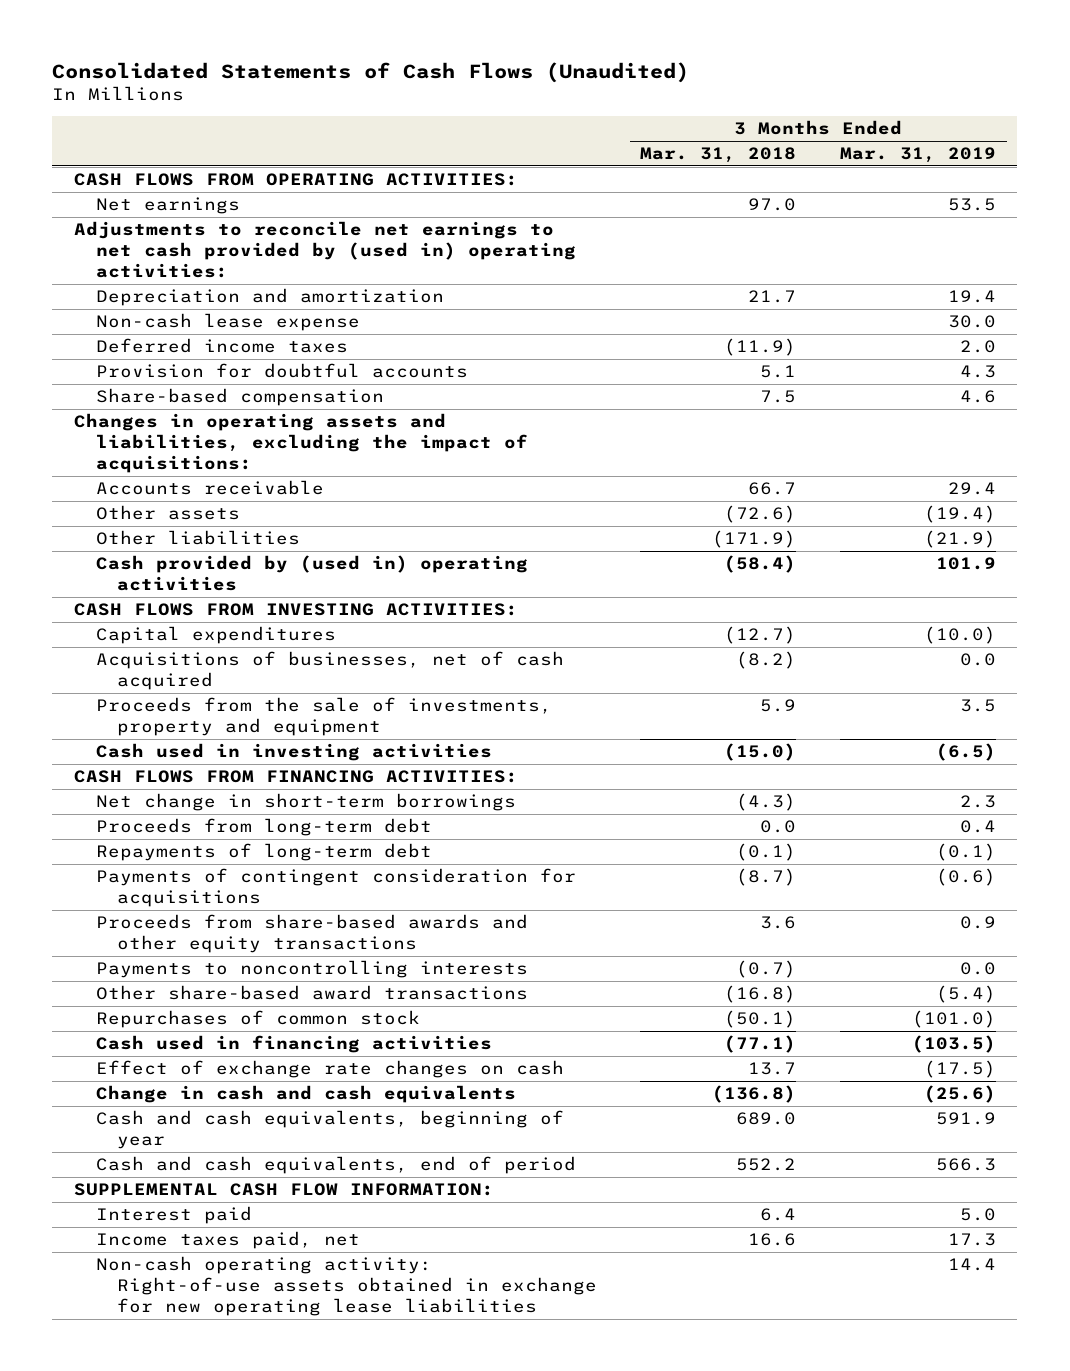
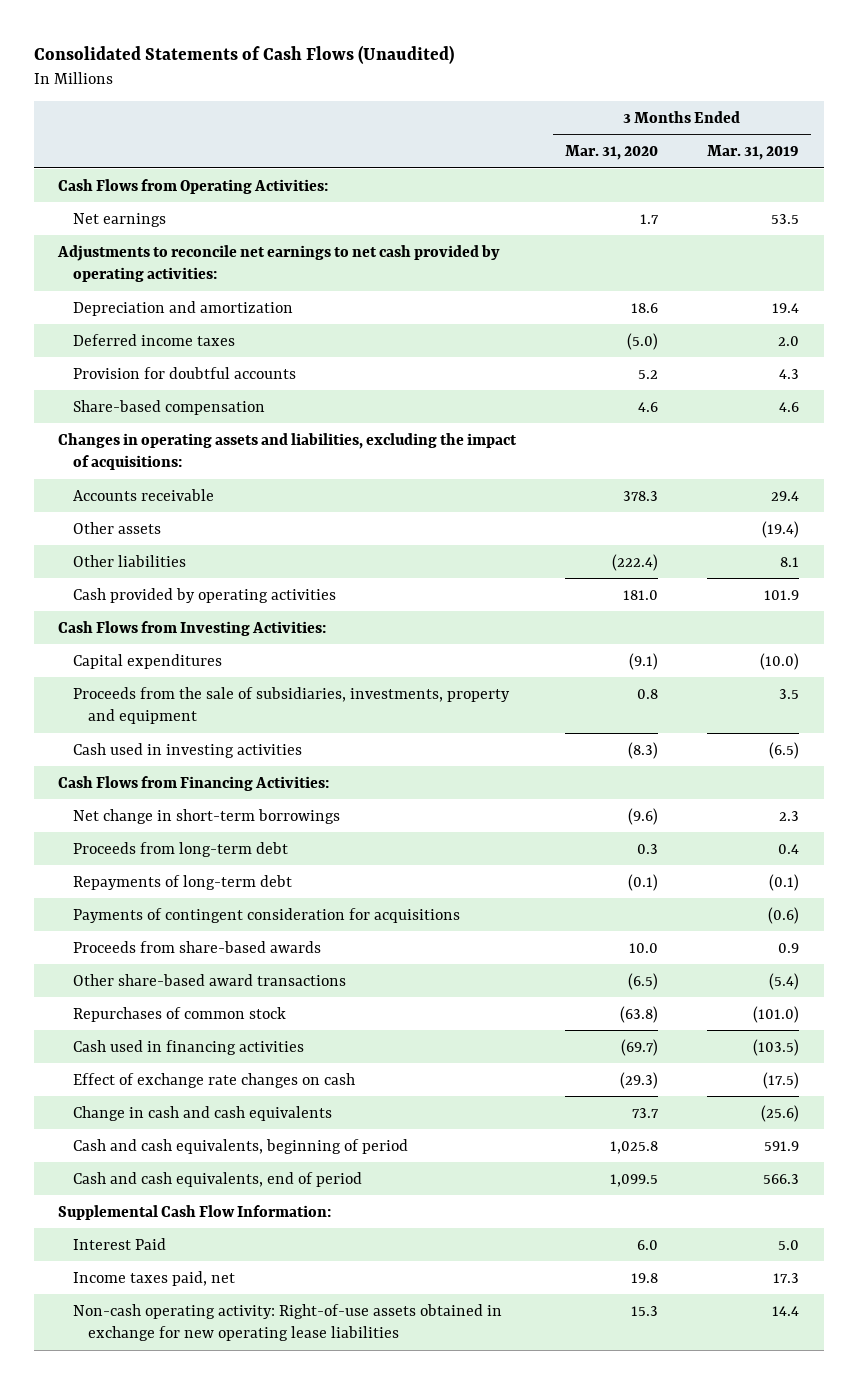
[640,147,797,164] Mar. 31, 2018 -> none
none -> [565,144,659,160] Mar. 31, 2020
[74,173,519,187] CASH FLOWS FROM OPERATING ACTIVITIES: -> [58,178,329,194] Cash Flows from Operating Activities:
[74,221,576,278] Adjustments to reconcile net earnings to net cash provided by (used in) operating activities: -> [57,244,501,282] Adjustments to reconcile net earnings to net cash provided by operating activities:
[95,313,360,332] Non-cash lease expense -> none
[923,530,996,549] (21.9) -> [780,556,800,567] 8.1
[95,555,528,592] Cash provided by (used in) operating activities -> [73,587,337,603] Cash provided by operating activities
[74,603,519,617] CASH FLOWS FROM INVESTING ACTIVITIES: -> [58,620,327,636] Cash Flows from Investing Activities:
[95,651,564,691] Acquisitions of businesses, net of cash acquired -> none
[95,697,552,737] Proceeds from the sale of investments, property and equipment -> [73,686,511,724] Proceeds from the sale of subsidiaries, investments, property and equipment
[74,770,519,784] CASH FLOWS FROM FINANCING ACTIVITIES: -> [58,775,330,791] Cash Flows from Financing Activities:
[95,960,528,979] Payments to noncontrolling interests -> none
[95,914,528,954] Proceeds from share-based awards and other equity transactions -> [73,940,322,953] Proceeds from share-based awards
[95,1110,564,1150] Cash and cash equivalents, beginning of year -> [73,1138,409,1154] Cash and cash equivalents, beginning of period
[74,1183,495,1197] SUPPLEMENTAL CASH FLOW INFORMATION: -> [58,1204,332,1220] Supplemental Cash Flow Information:
[95,1206,252,1225] Interest paid -> [73,1237,167,1250] Interest Paid

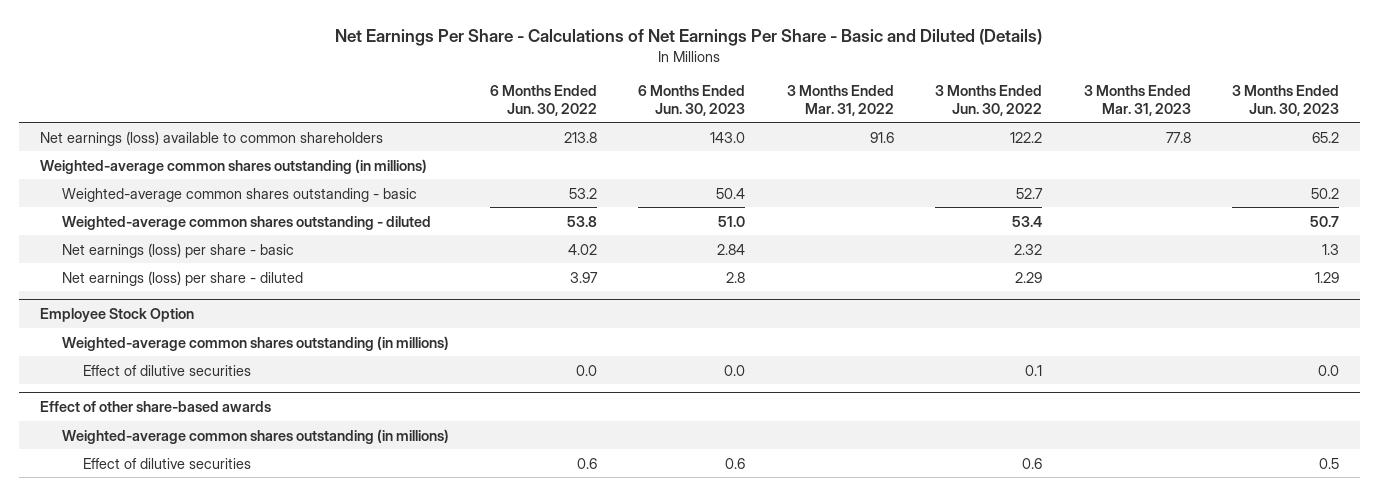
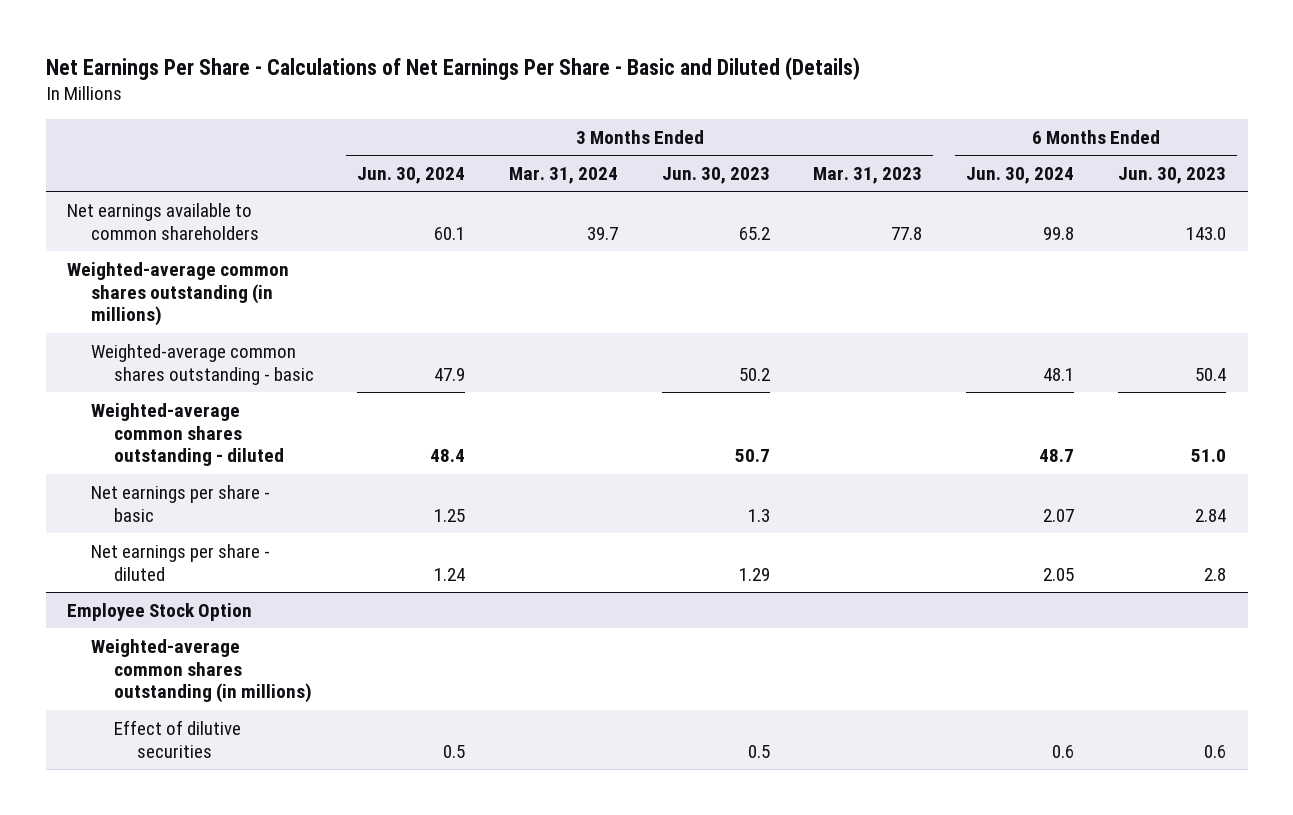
[489,84,597,116] 6 Months Ended Jun. 30, 2022 -> none
[786,84,894,116] 3 Months Ended Mar. 31, 2022 -> none
[935,84,1043,116] 3 Months Ended Jun. 30, 2022 -> none
none -> [357,166,466,184] Jun. 30, 2024
none -> [509,166,619,184] Mar. 31, 2024
none -> [966,166,1075,184] Jun. 30, 2024
[39,130,383,146] Net earnings (loss) available to common shareholders -> [67,202,259,240] Net earnings available to common shareholders
[61,242,294,258] Net earnings (loss) per share - basic -> [90,484,270,522] Net earnings per share - basic
[61,270,303,286] Net earnings (loss) per share - diluted -> [90,543,270,581] Net earnings per share - diluted
[83,364,252,376] Effect of dilutive securities -> none
[39,401,271,413] Effect of other share-based awards -> none
[61,428,449,444] Weighted-average common shares outstanding (in millions) -> none

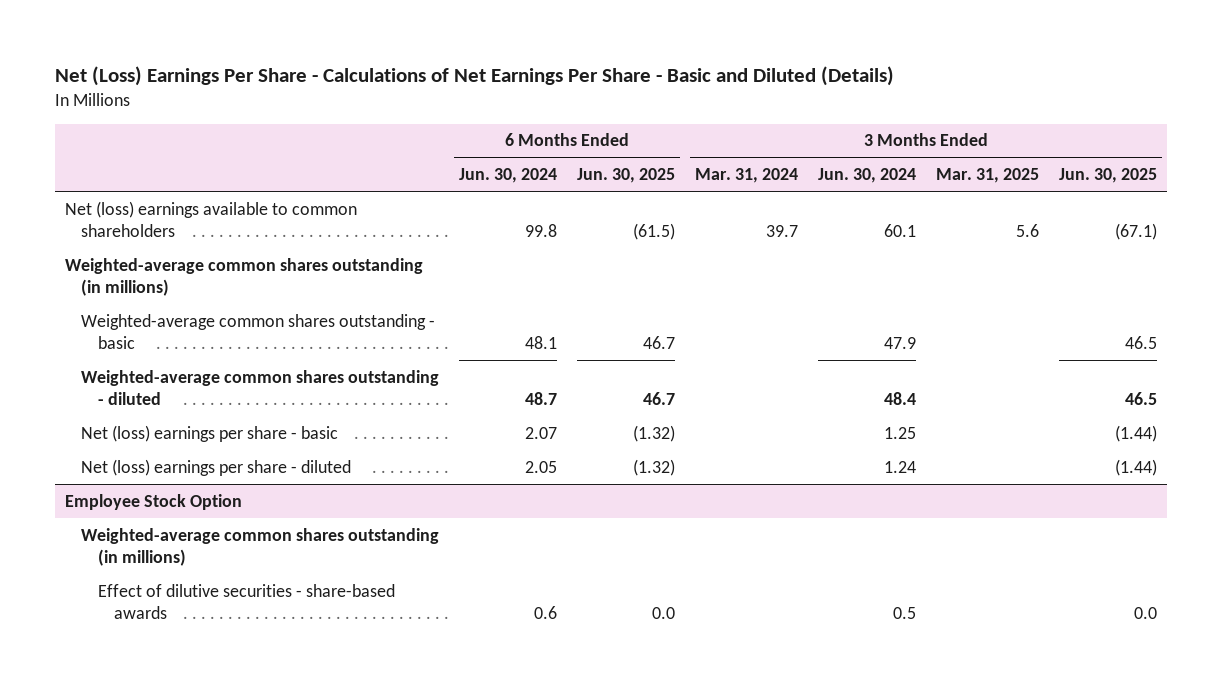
[45,56,860,80] Net Earnings Per Share - Calculations of Net Earnings Per Share - Basic and Diluted (Details) -> [54,66,894,87] Net (Loss) Earnings Per Share - Calculations of Net Earnings Per Share - Basic and Diluted (Details)
[661,166,770,184] Jun. 30, 2023 -> none
[813,166,923,184] Mar. 31, 2023 -> none
[1117,166,1226,184] Jun. 30, 2023 -> none
none -> [577,167,676,183] Jun. 30, 2025
none -> [935,167,1039,183] Mar. 31, 2025
none -> [1058,167,1157,183] Jun. 30, 2025
[67,202,259,240] Net earnings available to common shareholders -> [64,200,357,238] Net (loss) earnings available to common shareholders
[90,484,270,522] Net earnings per share - basic -> [81,424,339,442] Net (loss) earnings per share - basic
[90,543,270,581] Net earnings per share - diluted -> [81,458,352,476] Net (loss) earnings per share - diluted
[113,719,241,758] Effect of dilutive securities -> [97,583,395,620] Effect of dilutive securities - share-based awards

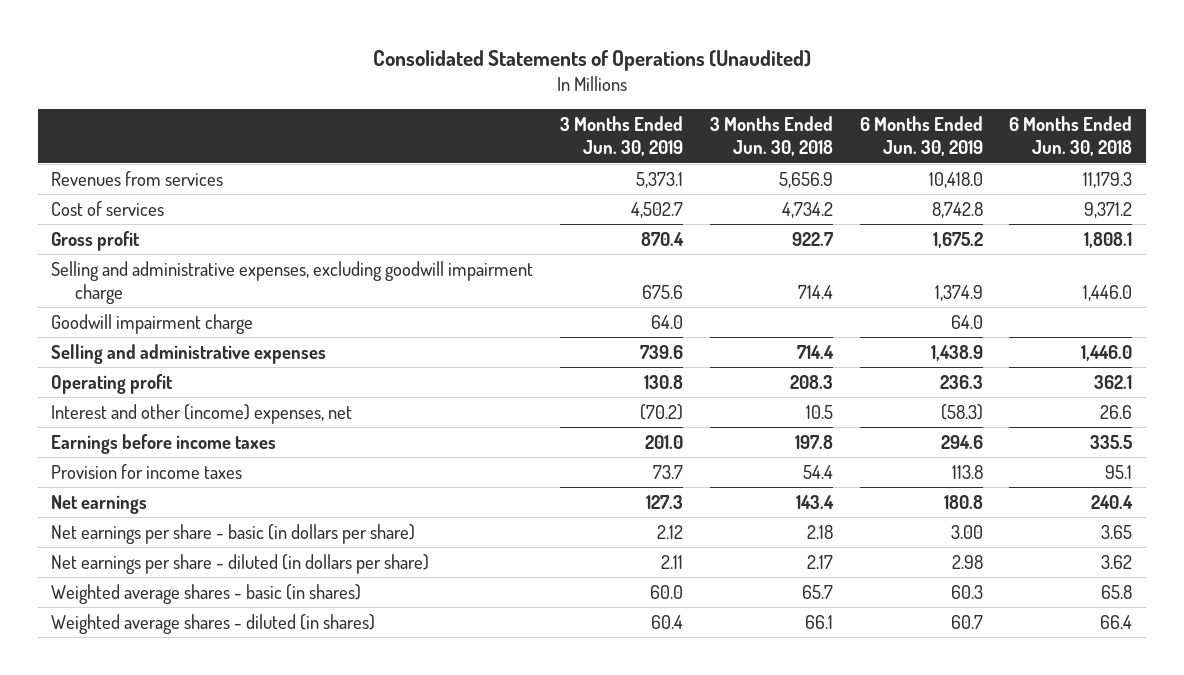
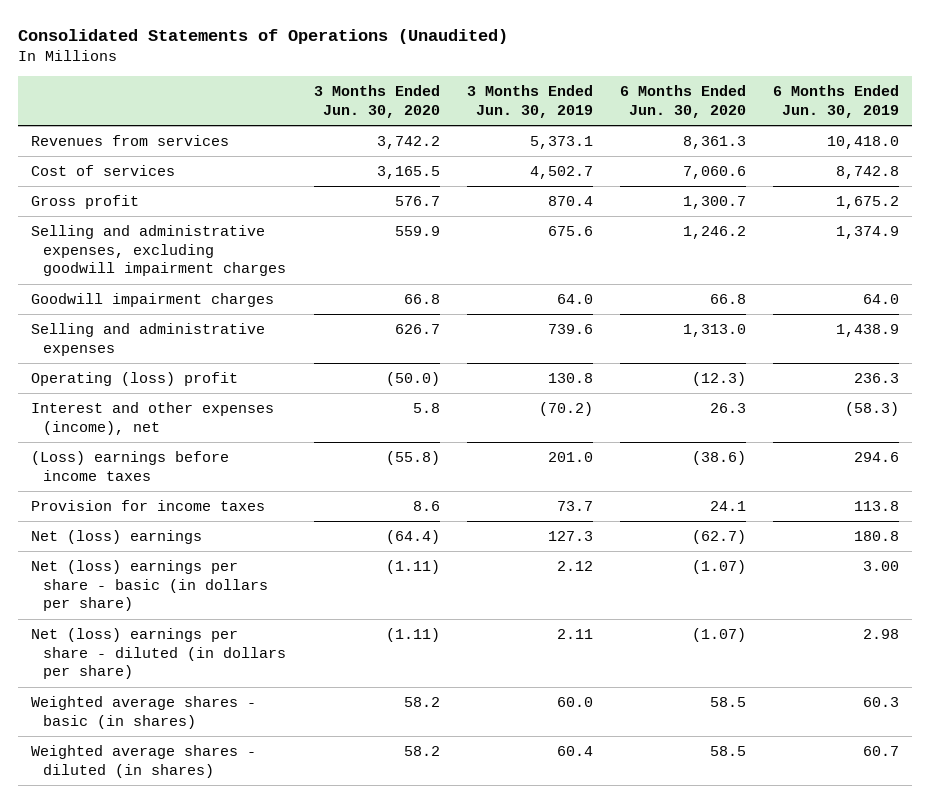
[709,116,833,157] 3 Months Ended Jun. 30, 2018 -> none
[1009,116,1133,157] 6 Months Ended Jun. 30, 2018 -> none
none -> [313,85,440,118] 3 Months Ended Jun. 30, 2020
none -> [619,85,746,118] 6 Months Ended Jun. 30, 2020
[51,260,534,304] Selling and administrative expenses, excluding goodwill impairment charge -> [31,225,287,277] Selling and administrative expenses, excluding goodwill impairment charges
[51,313,254,334] Goodwill impairment charge -> [31,293,275,308] Goodwill impairment charges
[51,373,174,394] Operating profit -> [31,372,239,387] Operating (loss) profit
[51,403,353,424] Interest and other (income) expenses, net -> [31,402,275,435] Interest and other expenses (income), net
[51,433,277,454] Earnings before income taxes -> [31,451,230,481] (Loss) earnings before income taxes
[51,494,148,514] Net earnings -> [31,530,203,545] Net (loss) earnings
[51,523,416,544] Net earnings per share - basic (in dollars per share) -> [31,560,269,612] Net (loss) earnings per share - basic (in dollars per share)
[51,553,430,574] Net earnings per share - diluted (in dollars per share) -> [31,628,287,680] Net (loss) earnings per share - diluted (in dollars per share)

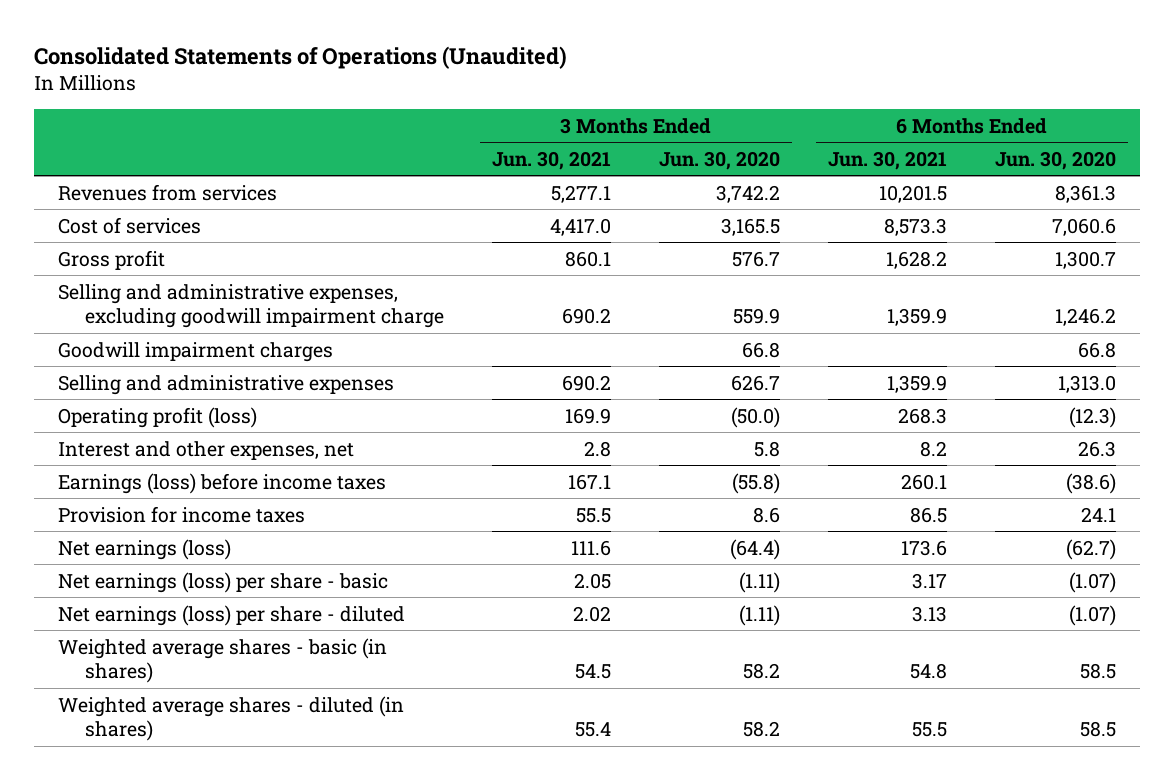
[466,85,593,118] 3 Months Ended Jun. 30, 2019 -> none
[772,85,899,118] 6 Months Ended Jun. 30, 2019 -> none
none -> [492,150,612,170] Jun. 30, 2021
none -> [828,150,948,170] Jun. 30, 2021
[31,225,287,277] Selling and administrative expenses, excluding goodwill impairment charges -> [57,283,445,329] Selling and administrative expenses, excluding goodwill impairment charge
[31,372,239,387] Operating (loss) profit -> [57,406,257,428] Operating profit (loss)
[31,402,275,435] Interest and other expenses (income), net -> [57,440,354,460] Interest and other expenses, net
[31,451,230,481] (Loss) earnings before income taxes -> [57,472,386,494] Earnings (loss) before income taxes
[31,530,203,545] Net (loss) earnings -> [57,538,231,560] Net earnings (loss)
[31,560,269,612] Net (loss) earnings per share - basic (in dollars per share) -> [57,571,388,593] Net earnings (loss) per share - basic
[31,628,287,680] Net (loss) earnings per share - diluted (in dollars per share) -> [57,604,405,626] Net earnings (loss) per share - diluted

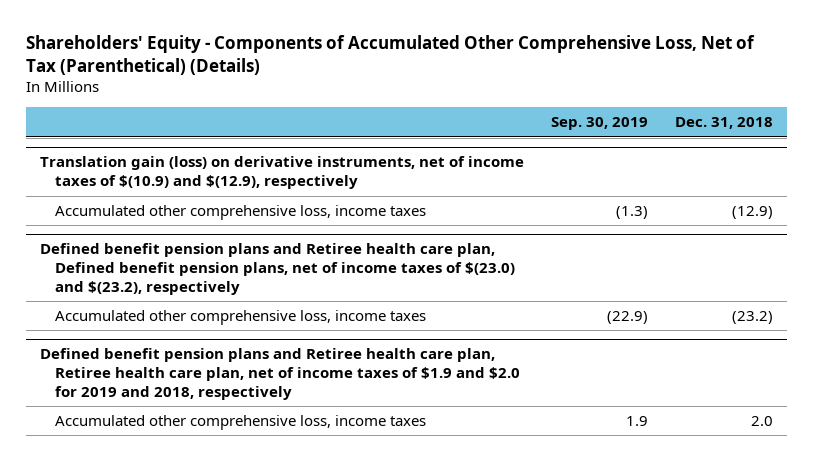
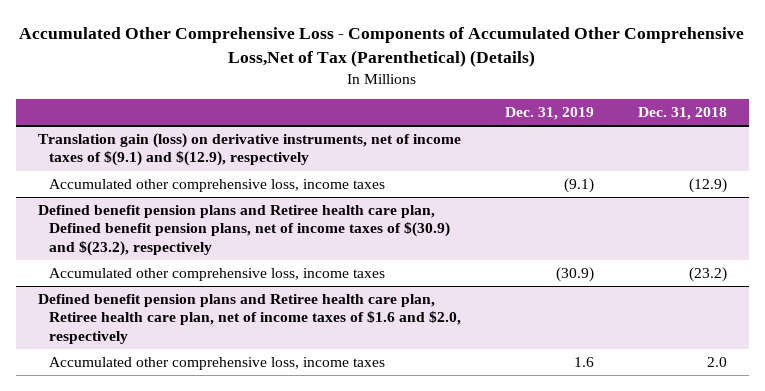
[26,35,756,76] Shareholders' Equity - Components of Accumulated Other Comprehensive Loss, Net of Tax (Parenthetical) (Details) -> [19,27,745,68] Accumulated Other Comprehensive Loss - Components of Accumulated Other Comprehensive Loss,Net of Tax (Parenthetical) (Details)
[551,117,649,131] Sep. 30, 2019 -> none
none -> [505,107,595,121] Dec. 31, 2019
[39,156,524,190] Translation gain (loss) on derivative instruments, net of income taxes of $(10.9) and $(12.9), respectively -> [37,132,461,167] Translation gain (loss) on derivative instruments, net of income taxes of $(9.1) and $(12.9), respectively
[39,243,515,295] Defined benefit pension plans and Retiree health care plan, Defined benefit pension plans, net of income taxes of $(23.0) and $(23.2), respectively -> [37,204,451,256] Defined benefit pension plans and Retiree health care plan, Defined benefit pension plans, net of income taxes of $(30.9) and $(23.2), respectively
[39,348,520,400] Defined benefit pension plans and Retiree health care plan, Retiree health care plan, net of income taxes of $1.9 and $2.0 for 2019 and 2018, respectively -> [37,293,462,344] Defined benefit pension plans and Retiree health care plan, Retiree health care plan, net of income taxes of $1.6 and $2.0, respectively

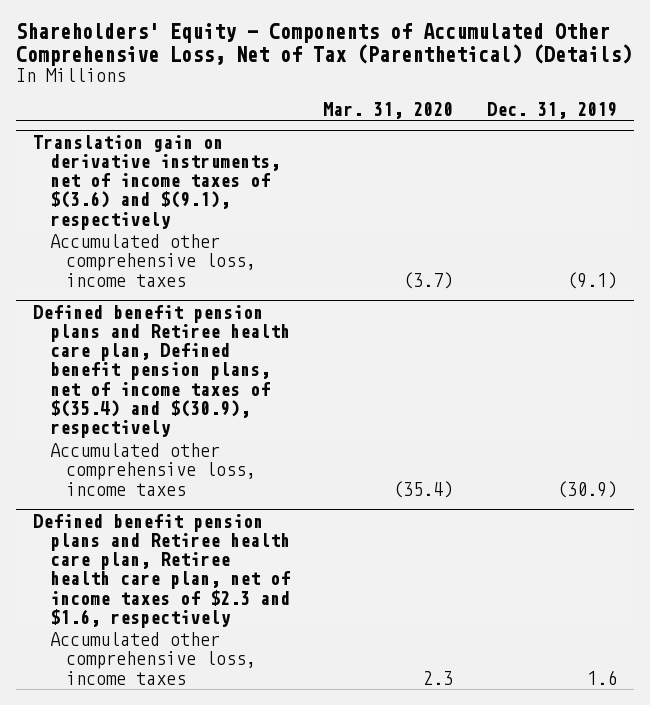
[19,27,745,68] Accumulated Other Comprehensive Loss - Components of Accumulated Other Comprehensive Loss,Net of Tax (Parenthetical) (Details) -> [16,23,633,67] Shareholders' Equity - Components of Accumulated Other Comprehensive Loss, Net of Tax (Parenthetical) (Details)
[638,107,728,121] Dec. 31, 2018 -> none
none -> [323,101,454,119] Mar. 31, 2020
[37,132,461,167] Translation gain (loss) on derivative instruments, net of income taxes of $(9.1) and $(12.9), respectively -> [33,134,280,230] Translation gain on derivative instruments, net of income taxes of $(3.6) and $(9.1), respectively
[37,204,451,256] Defined benefit pension plans and Retiree health care plan, Defined benefit pension plans, net of income taxes of $(30.9) and $(23.2), respectively -> [33,304,290,438] Defined benefit pension plans and Retiree health care plan, Defined benefit pension plans, net of income taxes of $(35.4) and $(30.9), respectively
[37,293,462,344] Defined benefit pension plans and Retiree health care plan, Retiree health care plan, net of income taxes of $1.6 and $2.0, respectively -> [33,513,290,628] Defined benefit pension plans and Retiree health care plan, Retiree health care plan, net of income taxes of $2.3 and $1.6, respectively

